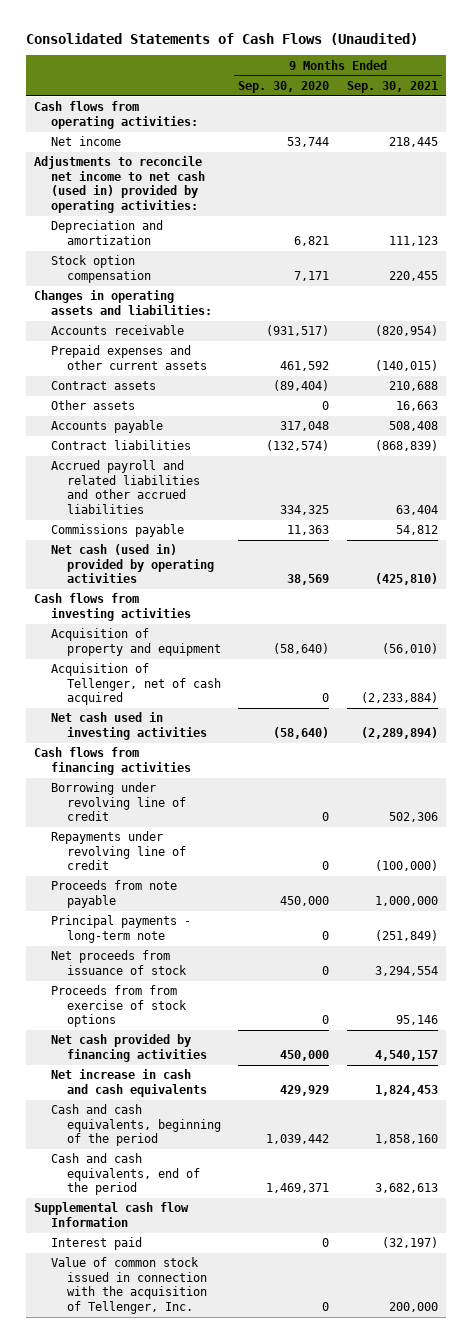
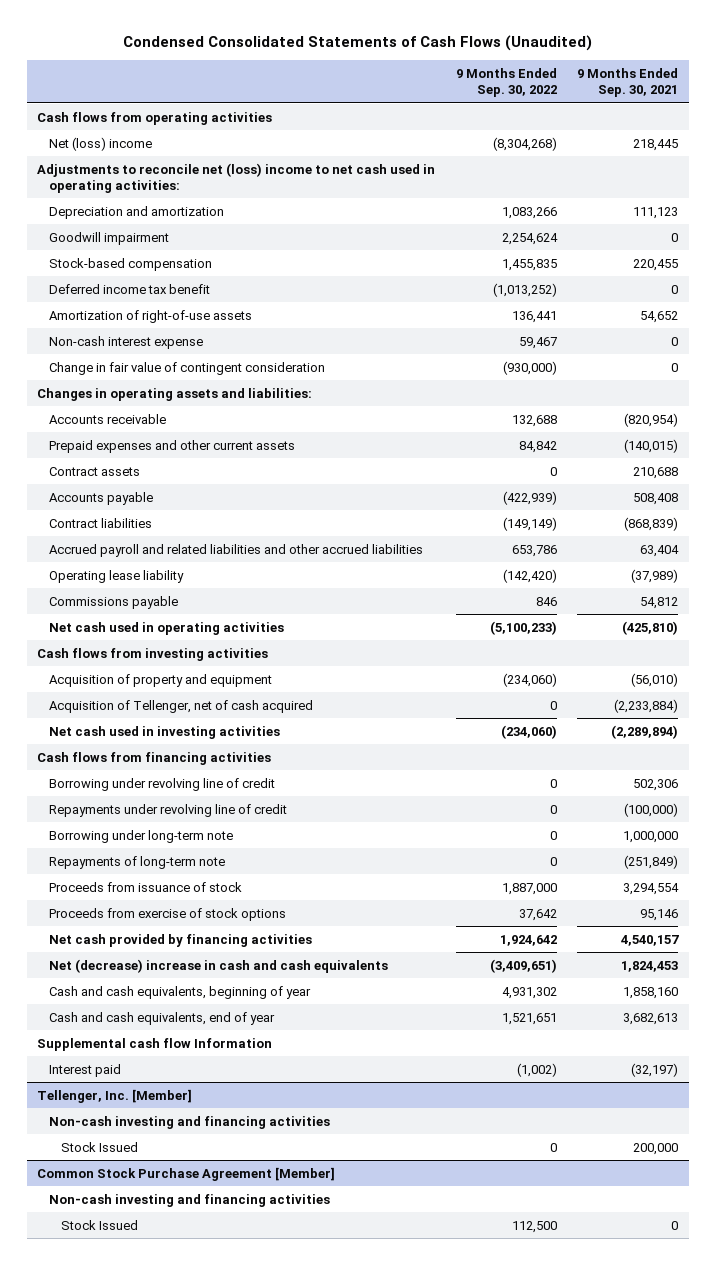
[25,32,418,45] Consolidated Statements of Cash Flows (Unaudited) -> [122,35,592,52] Condensed Consolidated Statements of Cash Flows (Unaudited)
[238,80,330,93] Sep. 30, 2020 -> none
none -> [455,68,557,98] 9 Months Ended Sep. 30, 2022
[34,101,198,129] Cash flows from operating activities: -> [37,111,273,125] Cash flows from operating activities
[50,136,121,147] Net income -> [49,136,153,151] Net (loss) income
[34,156,205,213] Adjustments to reconcile net income to net cash (used in) provided by operating activities: -> [37,162,436,193] Adjustments to reconcile net (loss) income to net cash used in operating activities:
none -> [49,231,170,245] Goodwill impairment
[50,255,151,283] Stock option compensation -> [49,257,213,271] Stock-based compensation
none -> [49,283,211,294] Deferred income tax benefit
none -> [49,309,253,323] Amortization of right-of-use assets
none -> [49,335,204,349] Non-cash interest expense
none -> [49,361,326,375] Change in fair value of contingent consideration
[50,400,135,411] Other assets -> none
none -> [49,569,185,583] Operating lease liability
[50,544,214,584] Net cash (used in) provided by operating activities -> [49,621,285,635] Net cash used in operating activities
[50,880,177,908] Proceeds from note payable -> none
none -> [49,829,234,843] Borrowing under long-term note
[50,915,191,943] Principal payments - long-term note -> [49,855,226,869] Repayments of long-term note
[50,950,187,975] Net proceeds from issuance of stock -> [49,881,243,892] Proceeds from issuance of stock
[50,985,187,1028] Proceeds from from exercise of stock options -> [49,907,287,921] Proceeds from exercise of stock options
[50,1069,207,1097] Net increase in cash and cash equivalents -> [49,958,389,973] Net (decrease) increase in cash and cash equivalents
[50,1104,221,1147] Cash and cash equivalents, beginning of the period -> [49,985,312,999] Cash and cash equivalents, beginning of year
[50,1153,200,1196] Cash and cash equivalents, end of the period -> [49,1011,276,1025] Cash and cash equivalents, end of year
none -> [37,1088,193,1103] Tellenger, Inc. [Member]
none -> [49,1115,331,1129] Non-cash investing and financing activities
[50,1257,207,1314] Value of common stock issued in connection with the acquisition of Tellenger, Inc. -> [60,1141,138,1152] Stock Issued
none -> [37,1166,336,1181] Common Stock Purchase Agreement [Member]
none -> [49,1193,331,1207] Non-cash investing and financing activities
none -> [60,1219,138,1230] Stock Issued

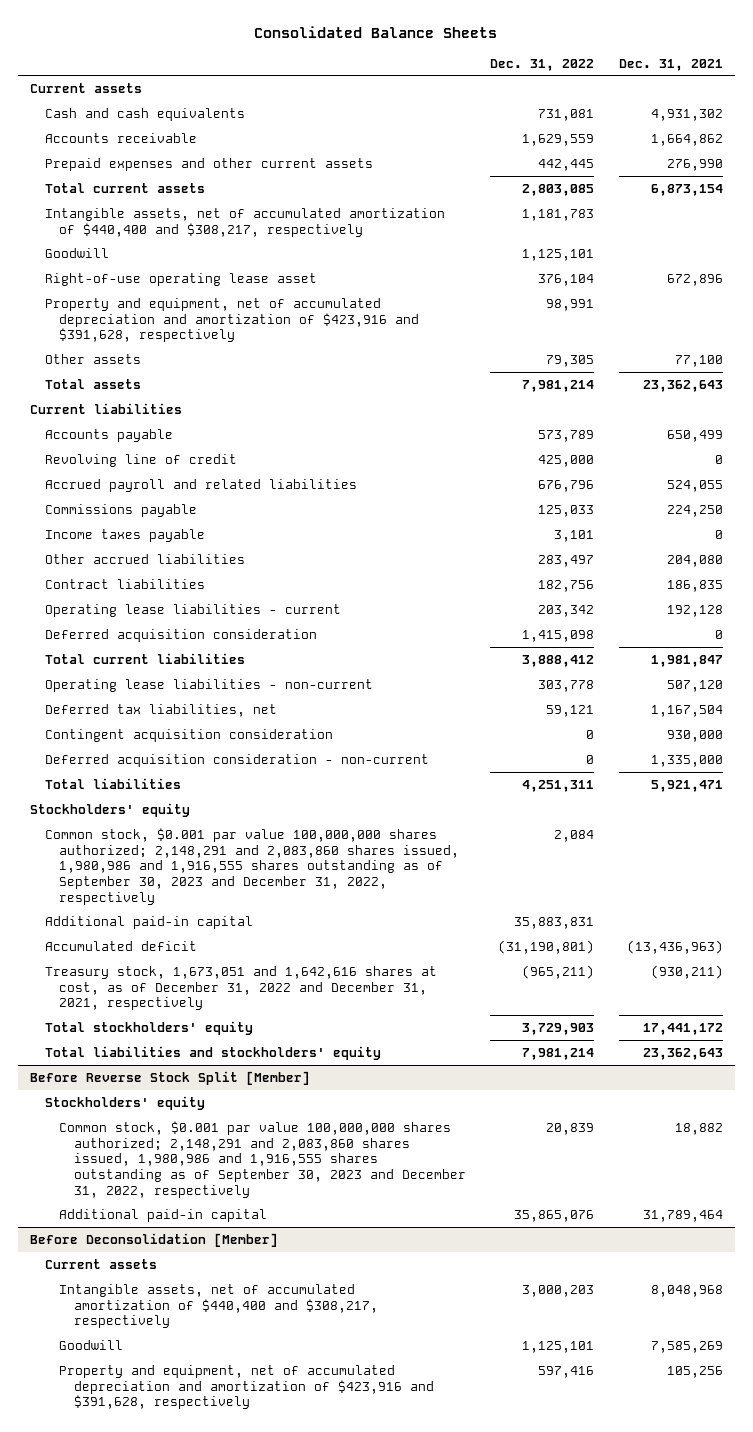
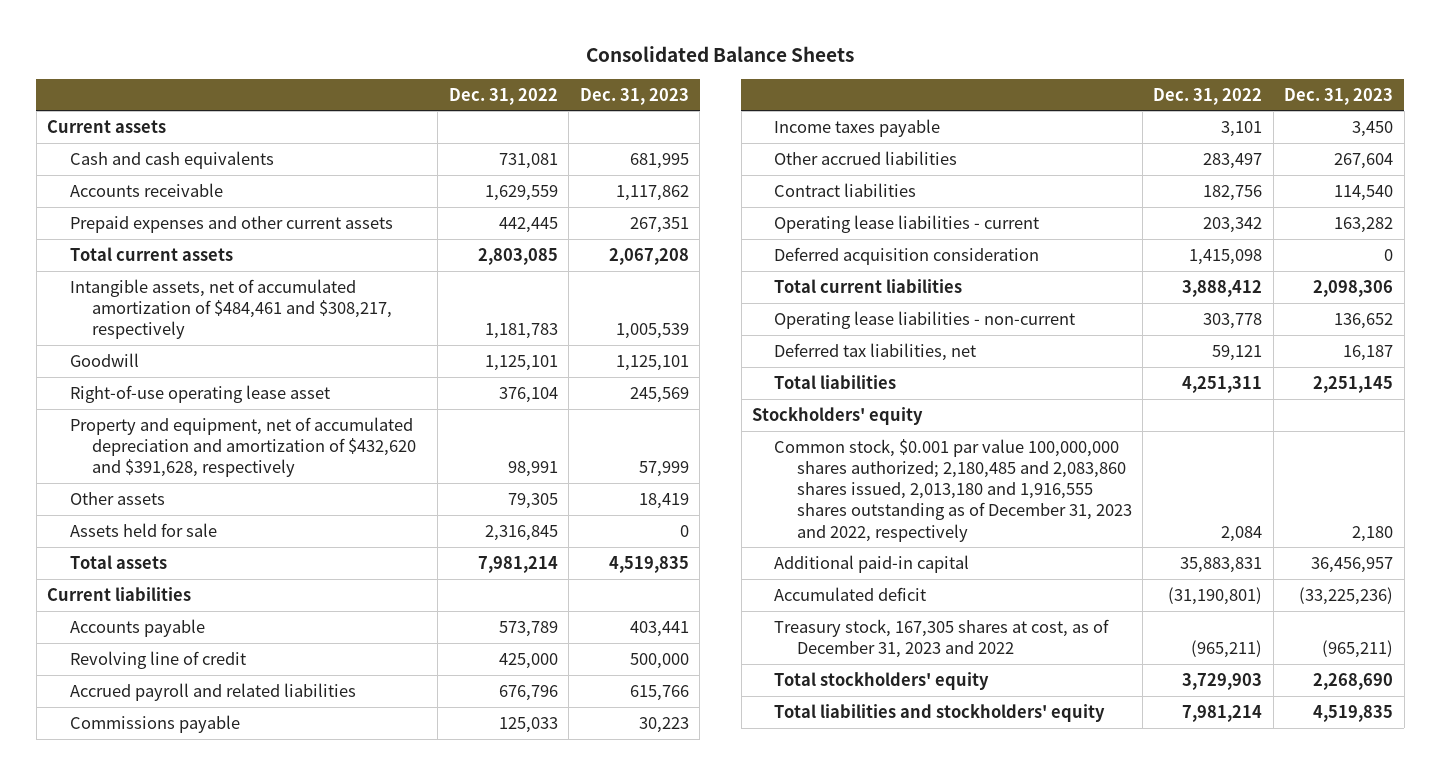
[618,58,723,71] Dec. 31, 2021 -> none
none -> [579,87,689,105] Dec. 31, 2023
[44,207,445,237] Intangible assets, net of accumulated amortization of $440,400 and $308,217, respectively -> [69,278,393,340] Intangible assets, net of accumulated amortization of $484,461 and $308,217, respectively
[44,297,420,343] Property and equipment, net of accumulated depreciation and amortization of $423,916 and $391,628, respectively -> [69,416,417,478] Property and equipment, net of accumulated depreciation and amortization of $432,620 and $391,628, respectively
none -> [69,522,217,537] Assets held for sale
[44,728,333,742] Contingent acquisition consideration -> none
[44,753,429,767] Deferred acquisition consideration - non-current -> none
[44,827,460,905] Common stock, $0.001 par value 100,000,000 shares authorized; 2,148,291 and 2,083,860 shares issued, 1,980,986 and 1,916,555 shares outstanding as of September 30, 2023 and December 31, 2022, respectively -> [774,438,1132,542] Common stock, $0.001 par value 100,000,000 shares authorized; 2,180,485 and 2,083,860 shares issued, 2,013,180 and 1,916,555 shares outstanding as of December 31, 2023 and 2022, respectively
[44,965,437,1011] Treasury stock, 1,673,051 and 1,642,616 shares at cost, as of December 31, 2022 and December 31, 2021, respectively -> [774,618,1110,659] Treasury stock, 167,305 shares at cost, as of December 31, 2023 and 2022
[29,1070,310,1085] Before Reverse Stock Split [Member] -> none
[44,1095,205,1110] Stockholders' equity -> none
[59,1120,466,1198] Common stock, $0.001 par value 100,000,000 shares authorized; 2,148,291 and 2,083,860 shares issued, 1,980,986 and 1,916,555 shares outstanding as of September 30, 2023 and December 31, 2022, respectively -> none
[59,1208,268,1222] Additional paid-in capital -> none
[29,1232,278,1247] Before Deconsolidation [Member] -> none
[44,1258,157,1269] Current assets -> none
[59,1283,378,1329] Intangible assets, net of accumulated amortization of $440,400 and $308,217, respectively -> none
[59,1339,124,1350] Goodwill -> none
[59,1364,434,1410] Property and equipment, net of accumulated depreciation and amortization of $423,916 and $391,628, respectively -> none

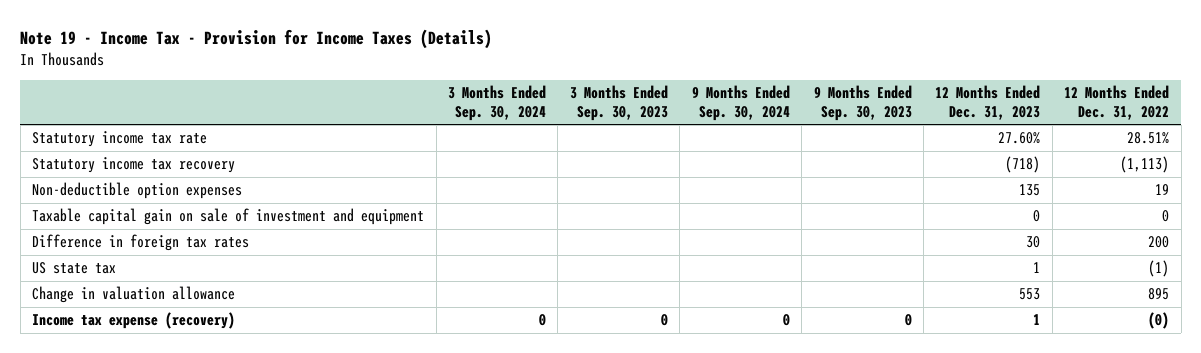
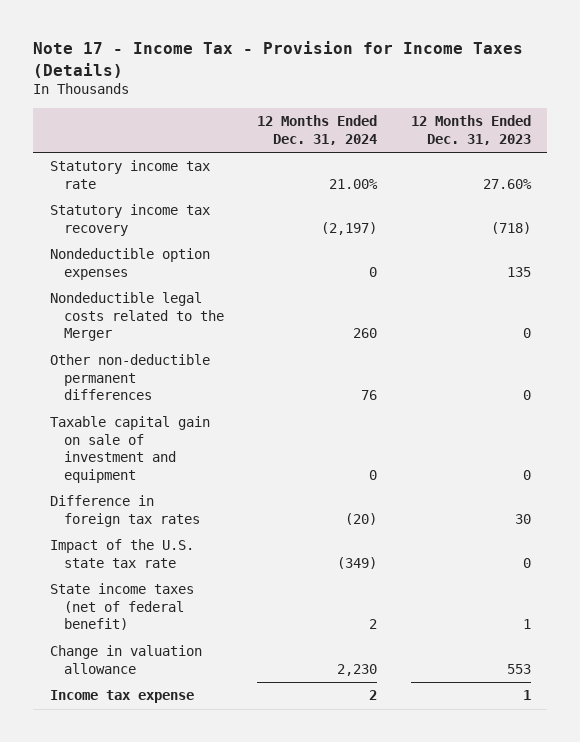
[20,28,493,49] Note 19 - Income Tax - Provision for Income Taxes (Details) -> [32,41,523,78] Note 17 - Income Tax - Provision for Income Taxes (Details)
[447,85,546,121] 3 Months Ended Sep. 30, 2024 -> none
[569,85,668,121] 3 Months Ended Sep. 30, 2023 -> none
[691,85,790,121] 9 Months Ended Sep. 30, 2024 -> none
[813,85,912,121] 9 Months Ended Sep. 30, 2023 -> none
[1064,85,1170,120] 12 Months Ended Dec. 31, 2022 -> none
none -> [257,115,378,145] 12 Months Ended Dec. 31, 2024
[32,182,243,200] Non-deductible option expenses -> [49,248,210,280] Nondeductible option expenses
none -> [49,292,224,342] Nondeductible legal costs related to the Merger
none -> [49,354,210,401] Other non-deductible permanent differences
none -> [49,539,194,568] Impact of the U.S. state tax rate
[32,262,117,275] US state tax -> [49,583,194,631] State income taxes (net of federal benefit)
[32,312,236,330] Income tax expense (recovery) -> [49,690,194,704] Income tax expense

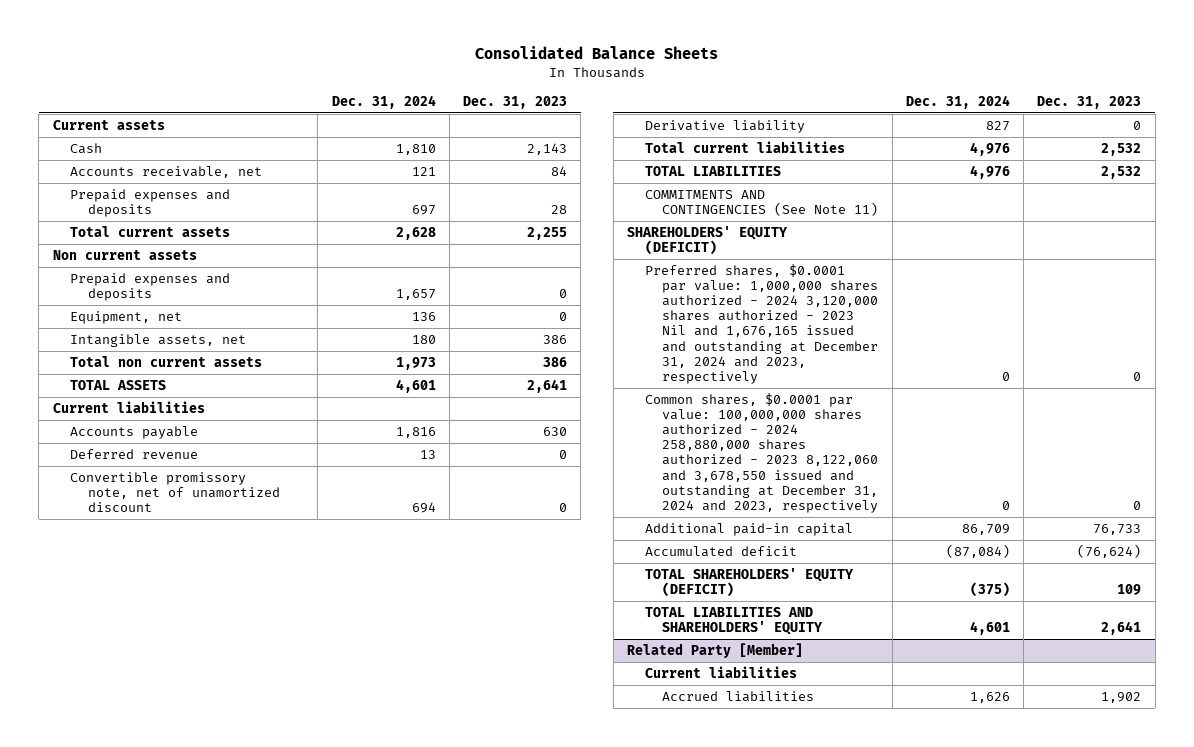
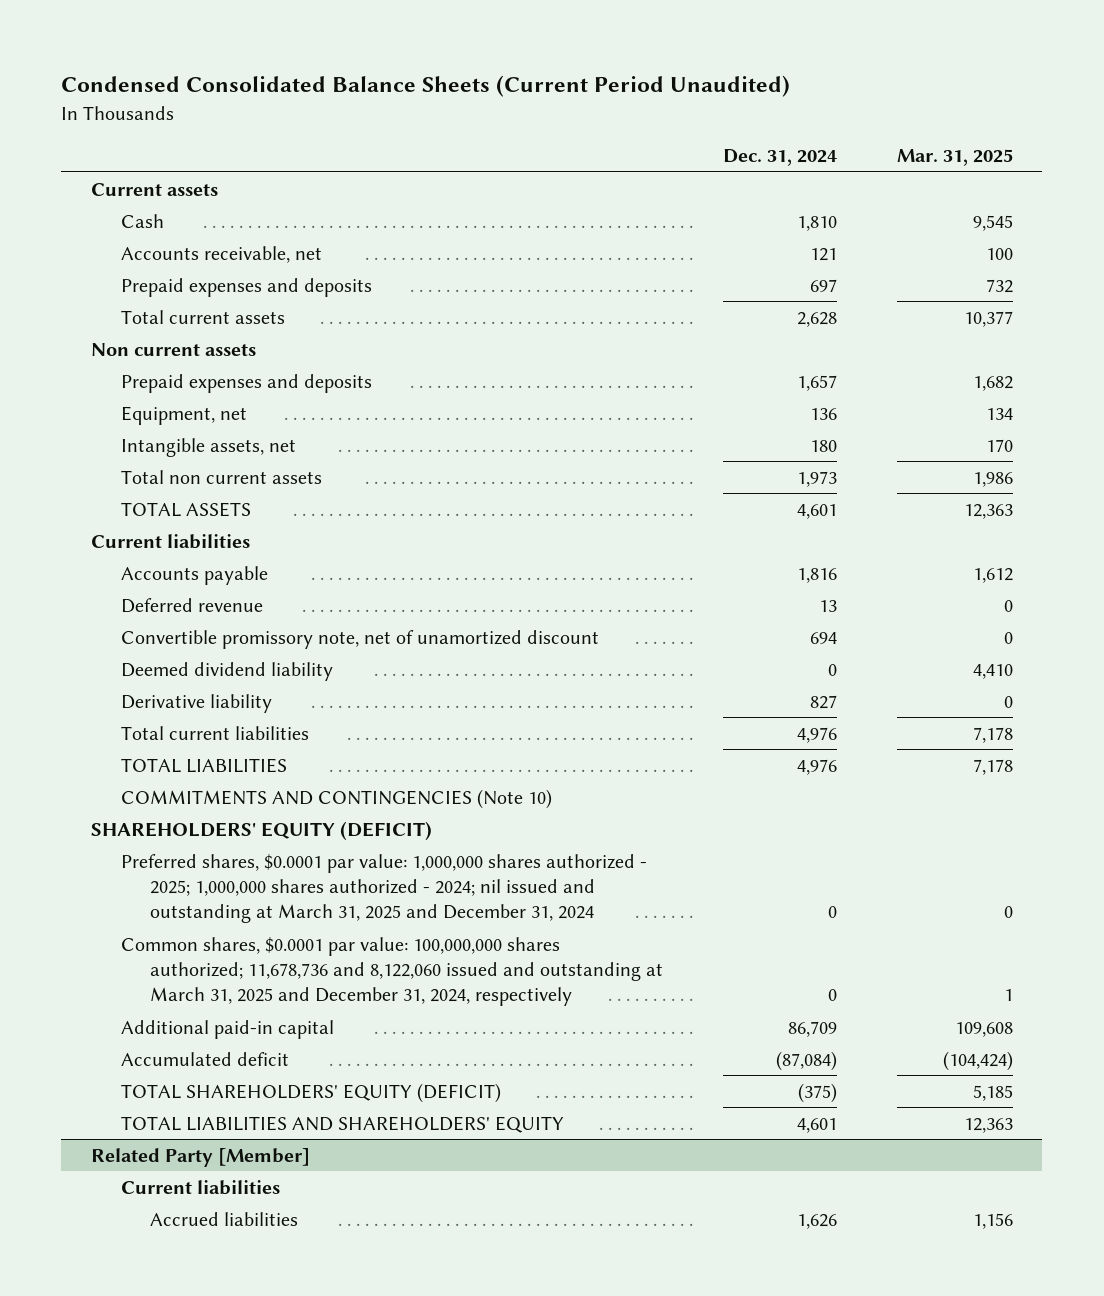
[475,46,719,60] Consolidated Balance Sheets -> [61,75,791,98] Condensed Consolidated Balance Sheets (Current Period Unaudited)
[463,95,568,109] Dec. 31, 2023 -> none
none -> [896,149,1013,167] Mar. 31, 2025
none -> [120,661,333,681] Deemed dividend liability
[644,190,879,217] COMMITMENTS AND CONTINGENCIES (See Note 11) -> [120,788,552,809] COMMITMENTS AND CONTINGENCIES (Note 10)
[644,264,879,384] Preferred shares, $0.0001 par value: 1,000,000 shares authorized - 2024 3,120,000 shares authorized - 2023 Nil and 1,676,165 issued and outstanding at December 31, 2024 and 2023, respectively -> [120,853,647,924] Preferred shares, $0.0001 par value: 1,000,000 shares authorized - 2025; 1,000,000 shares authorized - 2024; nil issued and outstanding at March 31, 2025 and December 31, 2024
[644,393,879,513] Common shares, $0.0001 par value: 100,000,000 shares authorized - 2024 258,880,000 shares authorized - 2023 8,122,060 and 3,678,550 issued and outstanding at December 31, 2024 and 2023, respectively -> [120,936,664,1007] Common shares, $0.0001 par value: 100,000,000 shares authorized; 11,678,736 and 8,122,060 issued and outstanding at March 31, 2025 and December 31, 2024, respectively

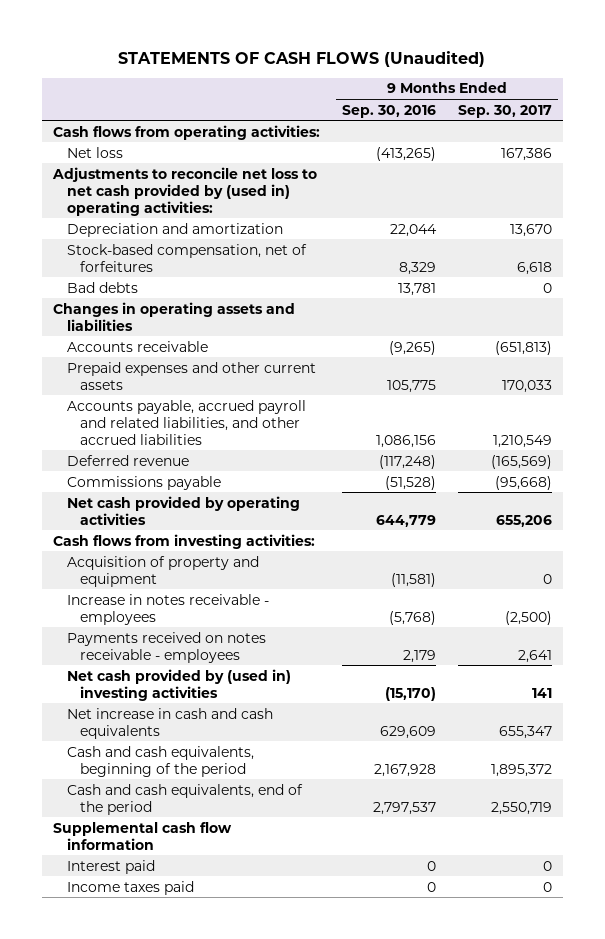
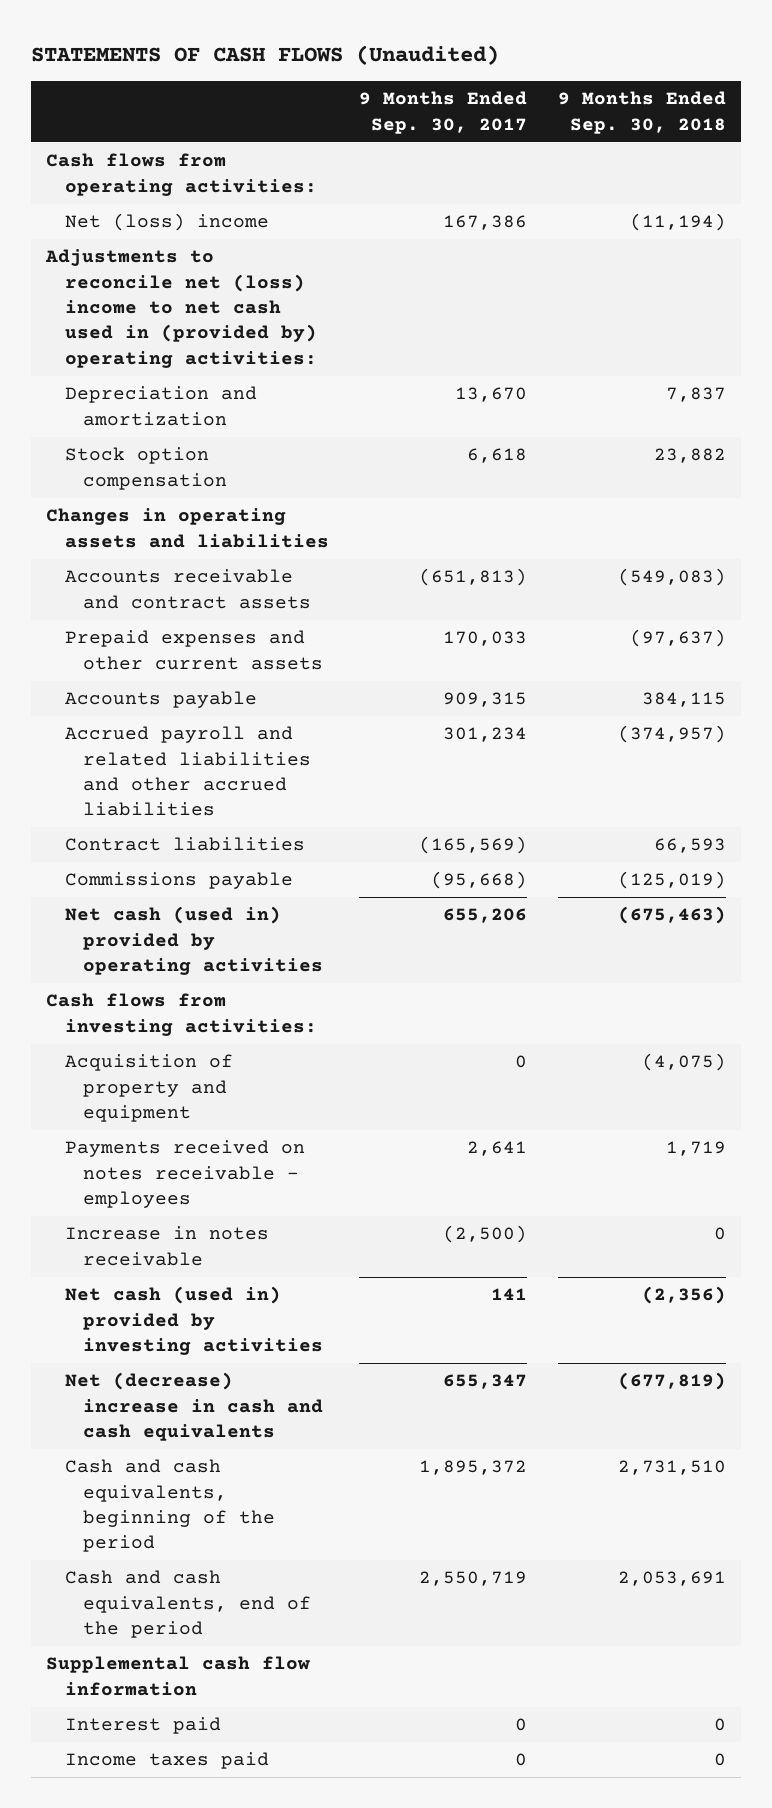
[341,104,436,118] Sep. 30, 2016 -> none
none -> [558,91,727,134] 9 Months Ended Sep. 30, 2018
[66,146,123,158] Net loss -> [64,213,269,232] Net (loss) income
[51,166,317,216] Adjustments to reconcile net loss to net cash provided by (used in) operating activities: -> [45,249,317,368] Adjustments to reconcile net (loss) income to net cash used in (provided by) operating activities:
[66,281,138,293] Bad debts -> none
[66,243,307,272] Stock-based compensation, net of forfeitures -> [64,447,228,490] Stock option compensation
[66,340,208,352] Accounts receivable -> [64,569,312,609] Accounts receivable and contract assets
none -> [64,691,257,709] Accounts payable
[66,399,306,445] Accounts payable, accrued payroll and related liabilities, and other accrued liabilities -> [64,726,312,817] Accrued payroll and related liabilities and other accrued liabilities
[492,434,552,448] 1,210,549 -> [443,727,528,743] 301,234
[66,454,189,466] Deferred revenue -> [64,837,305,852] Contract liabilities
[66,495,300,525] Net cash provided by operating activities -> [64,906,324,975] Net cash (used in) provided by operating activities
[66,593,269,625] Increase in notes receivable - employees -> none
none -> [64,1226,269,1266] Increase in notes receivable
[66,668,291,701] Net cash provided by (used in) investing activities -> [64,1286,324,1355] Net cash (used in) provided by investing activities
[66,707,273,739] Net increase in cash and cash equivalents -> [64,1372,324,1441] Net (decrease) increase in cash and cash equivalents

